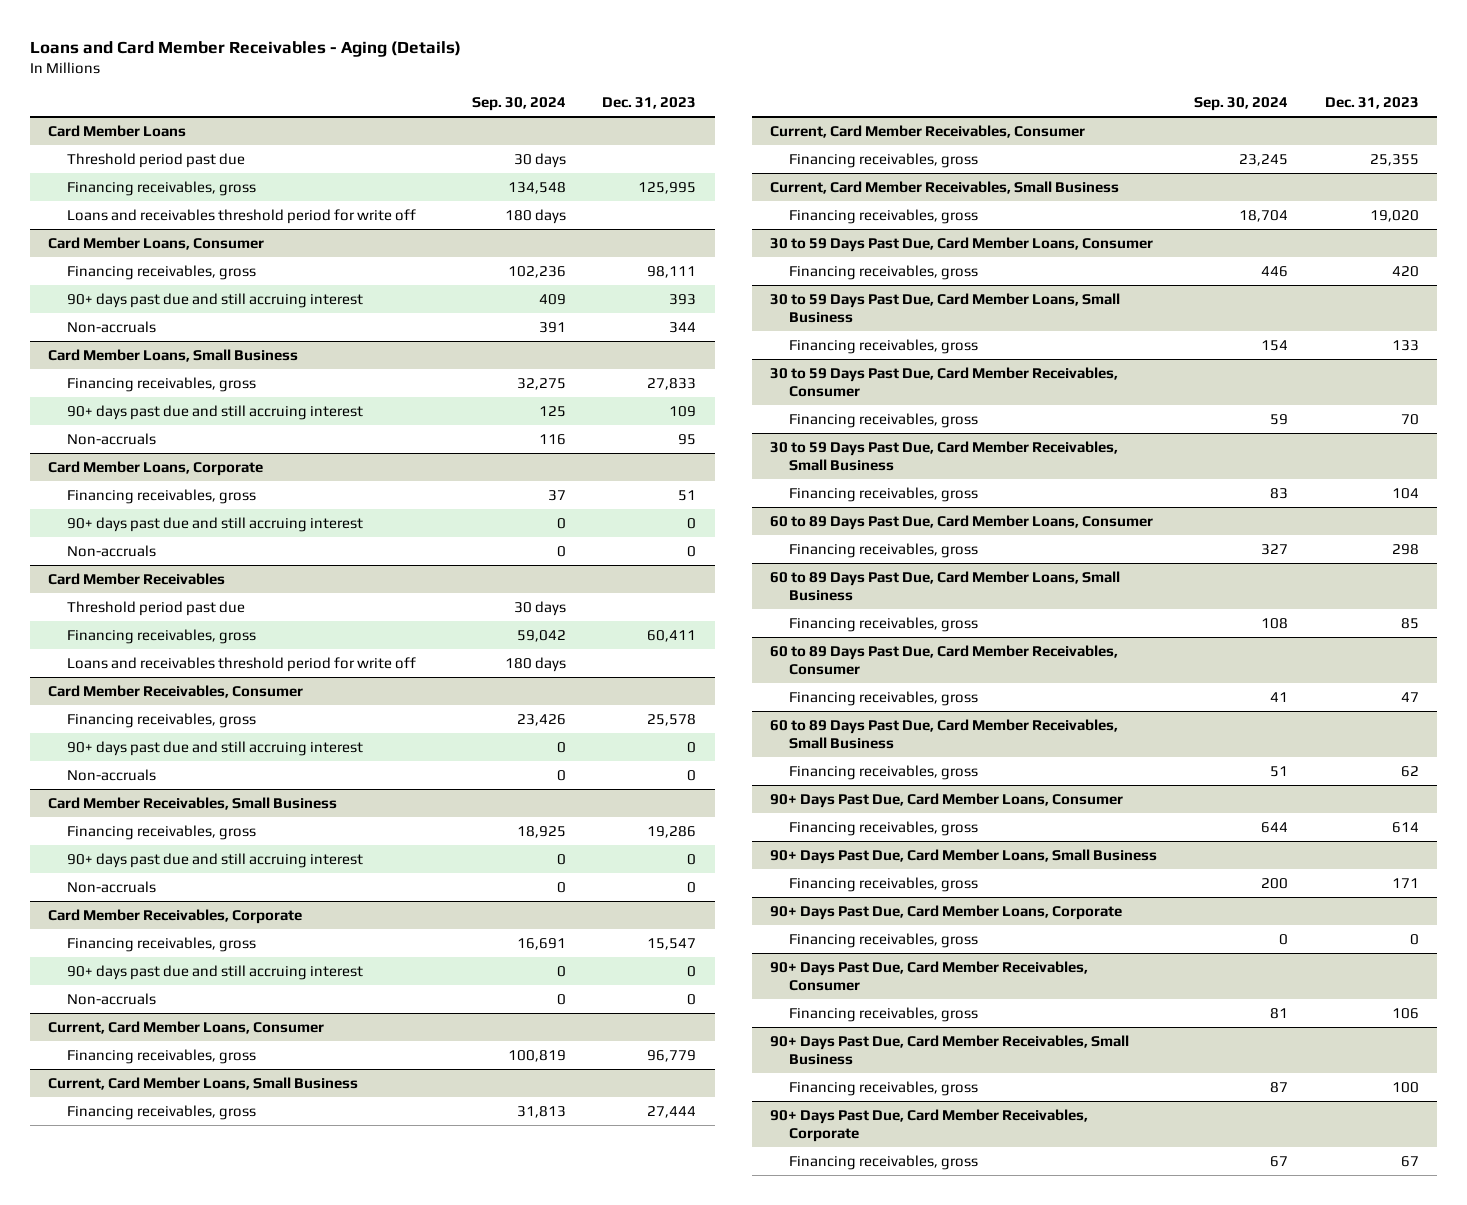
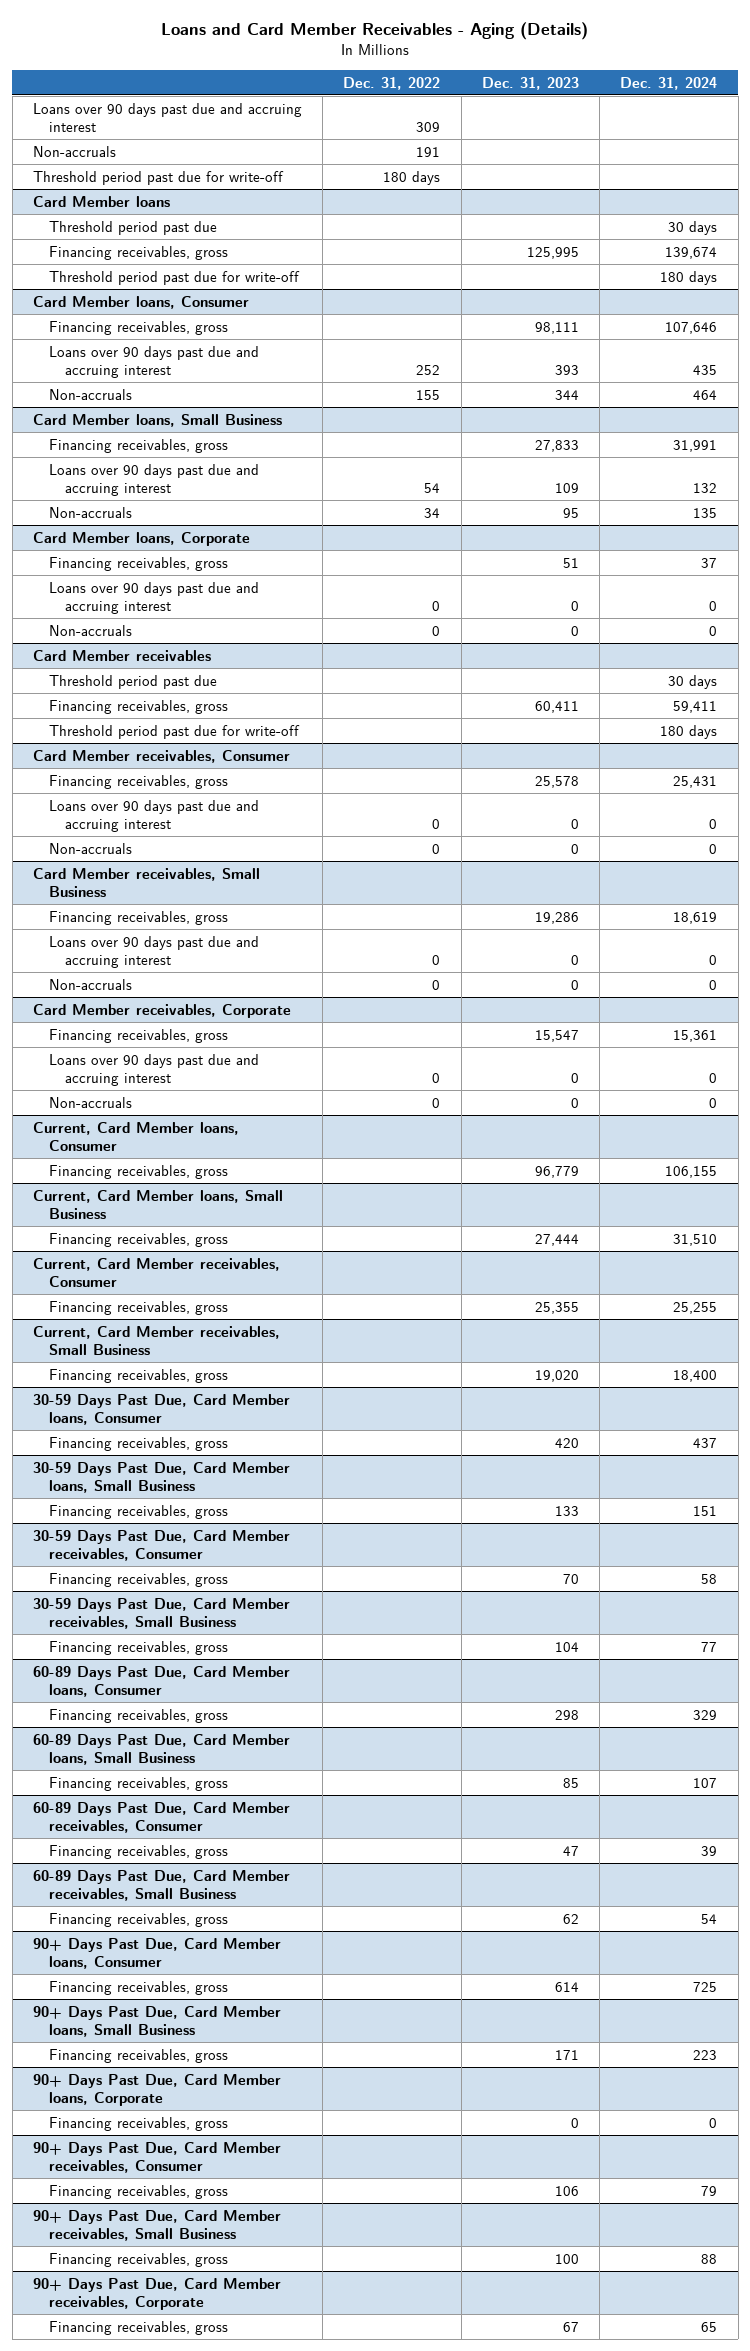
[471,97,566,112] Sep. 30, 2024 -> none
none -> [343,76,441,90] Dec. 31, 2022
none -> [620,76,718,90] Dec. 31, 2024
none -> [32,102,302,132] Loans over 90 days past due and accruing interest
none -> [32,145,116,157] Non-accruals
none -> [32,170,284,185] Threshold period past due for write-off
[48,124,187,137] Card Member Loans -> [32,195,170,207] Card Member loans
[67,208,417,224] Loans and receivables threshold period for write off -> [49,270,301,285] Threshold period past due for write-off
[48,236,265,250] Card Member Loans, Consumer -> [32,295,249,309] Card Member loans, Consumer
[67,292,364,308] 90+ days past due and still accruing interest -> [49,345,260,378] Loans over 90 days past due and accruing interest
[48,348,299,362] Card Member Loans, Small Business -> [32,413,282,427] Card Member loans, Small Business
[67,404,364,420] 90+ days past due and still accruing interest -> [49,463,260,496] Loans over 90 days past due and accruing interest
[48,460,264,476] Card Member Loans, Corporate -> [32,531,250,546] Card Member loans, Corporate
[67,516,364,532] 90+ days past due and still accruing interest -> [49,581,260,614] Loans over 90 days past due and accruing interest
[48,572,226,585] Card Member Receivables -> [32,649,211,661] Card Member receivables
[67,656,417,672] Loans and receivables threshold period for write off -> [49,724,301,739] Threshold period past due for write-off
[48,684,304,698] Card Member Receivables, Consumer -> [32,749,290,763] Card Member receivables, Consumer
[67,740,364,756] 90+ days past due and still accruing interest -> [49,799,260,832] Loans over 90 days past due and accruing interest
[48,796,338,810] Card Member Receivables, Small Business -> [32,867,260,897] Card Member receivables, Small Business
[67,852,364,868] 90+ days past due and still accruing interest -> [49,935,260,968] Loans over 90 days past due and accruing interest
[48,908,303,924] Card Member Receivables, Corporate -> [32,1003,291,1018] Card Member receivables, Corporate
[67,964,364,980] 90+ days past due and still accruing interest -> [49,1053,260,1086] Loans over 90 days past due and accruing interest
[48,1020,325,1034] Current, Card Member Loans, Consumer -> [32,1121,239,1151] Current, Card Member loans, Consumer
[48,1076,359,1090] Current, Card Member Loans, Small Business -> [32,1189,283,1219] Current, Card Member loans, Small Business
[770,124,1086,138] Current, Card Member Receivables, Consumer -> [32,1257,280,1287] Current, Card Member receivables, Consumer
[770,180,1120,194] Current, Card Member Receivables, Small Business -> [32,1325,280,1355] Current, Card Member receivables, Small Business
[770,236,1154,252] 30 to 59 Days Past Due, Card Member Loans, Consumer -> [32,1393,290,1425] 30-59 Days Past Due, Card Member loans, Consumer
[770,292,1121,323] 30 to 59 Days Past Due, Card Member Loans, Small Business -> [32,1461,290,1493] 30-59 Days Past Due, Card Member loans, Small Business
[770,366,1119,397] 30 to 59 Days Past Due, Card Member Receivables, Consumer -> [32,1529,290,1561] 30-59 Days Past Due, Card Member receivables, Consumer
[770,440,1119,471] 30 to 59 Days Past Due, Card Member Receivables, Small Business -> [32,1597,290,1629] 30-59 Days Past Due, Card Member receivables, Small Business
[770,514,1154,530] 60 to 89 Days Past Due, Card Member Loans, Consumer -> [32,1665,290,1697] 60-89 Days Past Due, Card Member loans, Consumer
[770,570,1121,601] 60 to 89 Days Past Due, Card Member Loans, Small Business -> [32,1733,290,1765] 60-89 Days Past Due, Card Member loans, Small Business
[770,644,1119,675] 60 to 89 Days Past Due, Card Member Receivables, Consumer -> [32,1801,290,1833] 60-89 Days Past Due, Card Member receivables, Consumer
[770,718,1119,749] 60 to 89 Days Past Due, Card Member Receivables, Small Business -> [32,1869,290,1901] 60-89 Days Past Due, Card Member receivables, Small Business
[770,792,1124,808] 90+ Days Past Due, Card Member Loans, Consumer -> [32,1937,281,1969] 90+ Days Past Due, Card Member loans, Consumer
[770,848,1158,864] 90+ Days Past Due, Card Member Loans, Small Business -> [32,2005,281,2037] 90+ Days Past Due, Card Member loans, Small Business
[770,904,1123,920] 90+ Days Past Due, Card Member Loans, Corporate -> [32,2073,281,2106] 90+ Days Past Due, Card Member loans, Corporate
[770,960,1089,991] 90+ Days Past Due, Card Member Receivables, Consumer -> [32,2141,281,2173] 90+ Days Past Due, Card Member receivables, Consumer
[770,1034,1130,1065] 90+ Days Past Due, Card Member Receivables, Small Business -> [32,2209,281,2241] 90+ Days Past Due, Card Member receivables, Small Business
[770,1108,1089,1142] 90+ Days Past Due, Card Member Receivables, Corporate -> [32,2277,281,2310] 90+ Days Past Due, Card Member receivables, Corporate

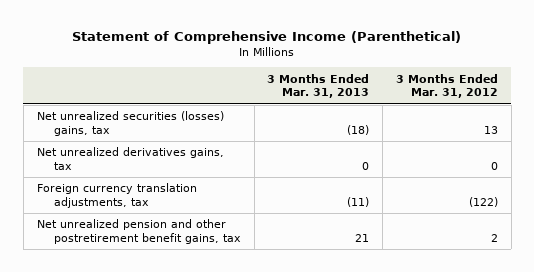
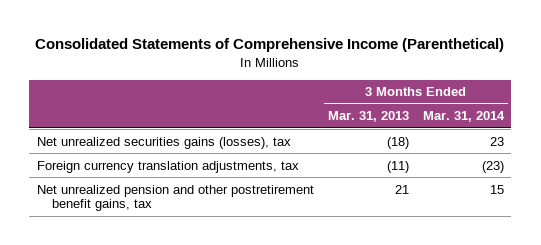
[72,30,462,44] Statement of Comprehensive Income (Parenthetical) -> [35,38,505,53] Consolidated Statements of Comprehensive Income (Parenthetical)
[395,73,498,99] 3 Months Ended Mar. 31, 2012 -> none
none -> [423,111,506,123] Mar. 31, 2014
[36,147,224,171] Net unrealized derivatives gains, tax -> none
[36,111,224,137] Net unrealized securities (losses) gains, tax -> [36,136,291,149] Net unrealized securities gains (losses), tax

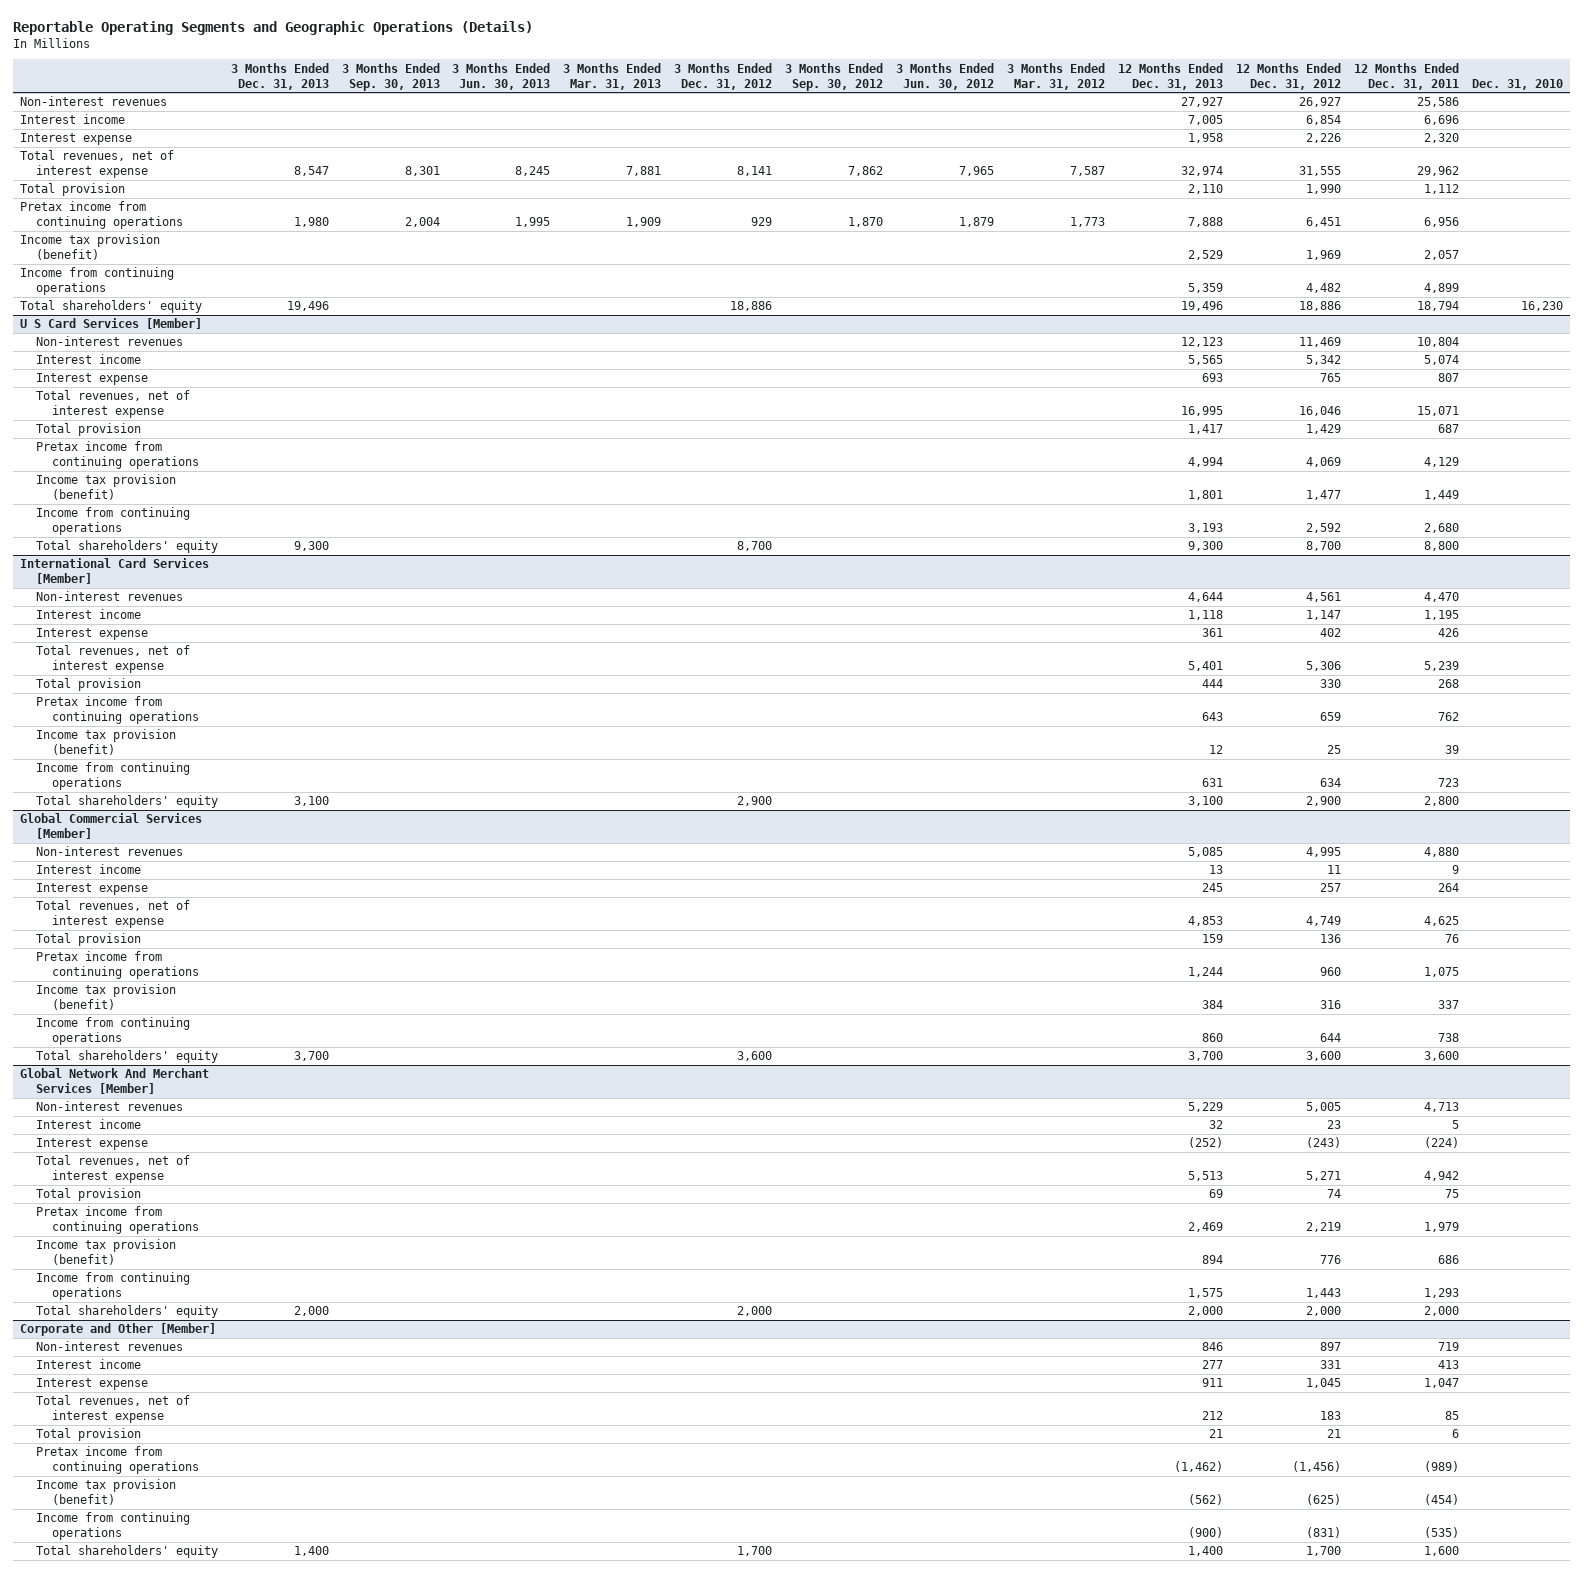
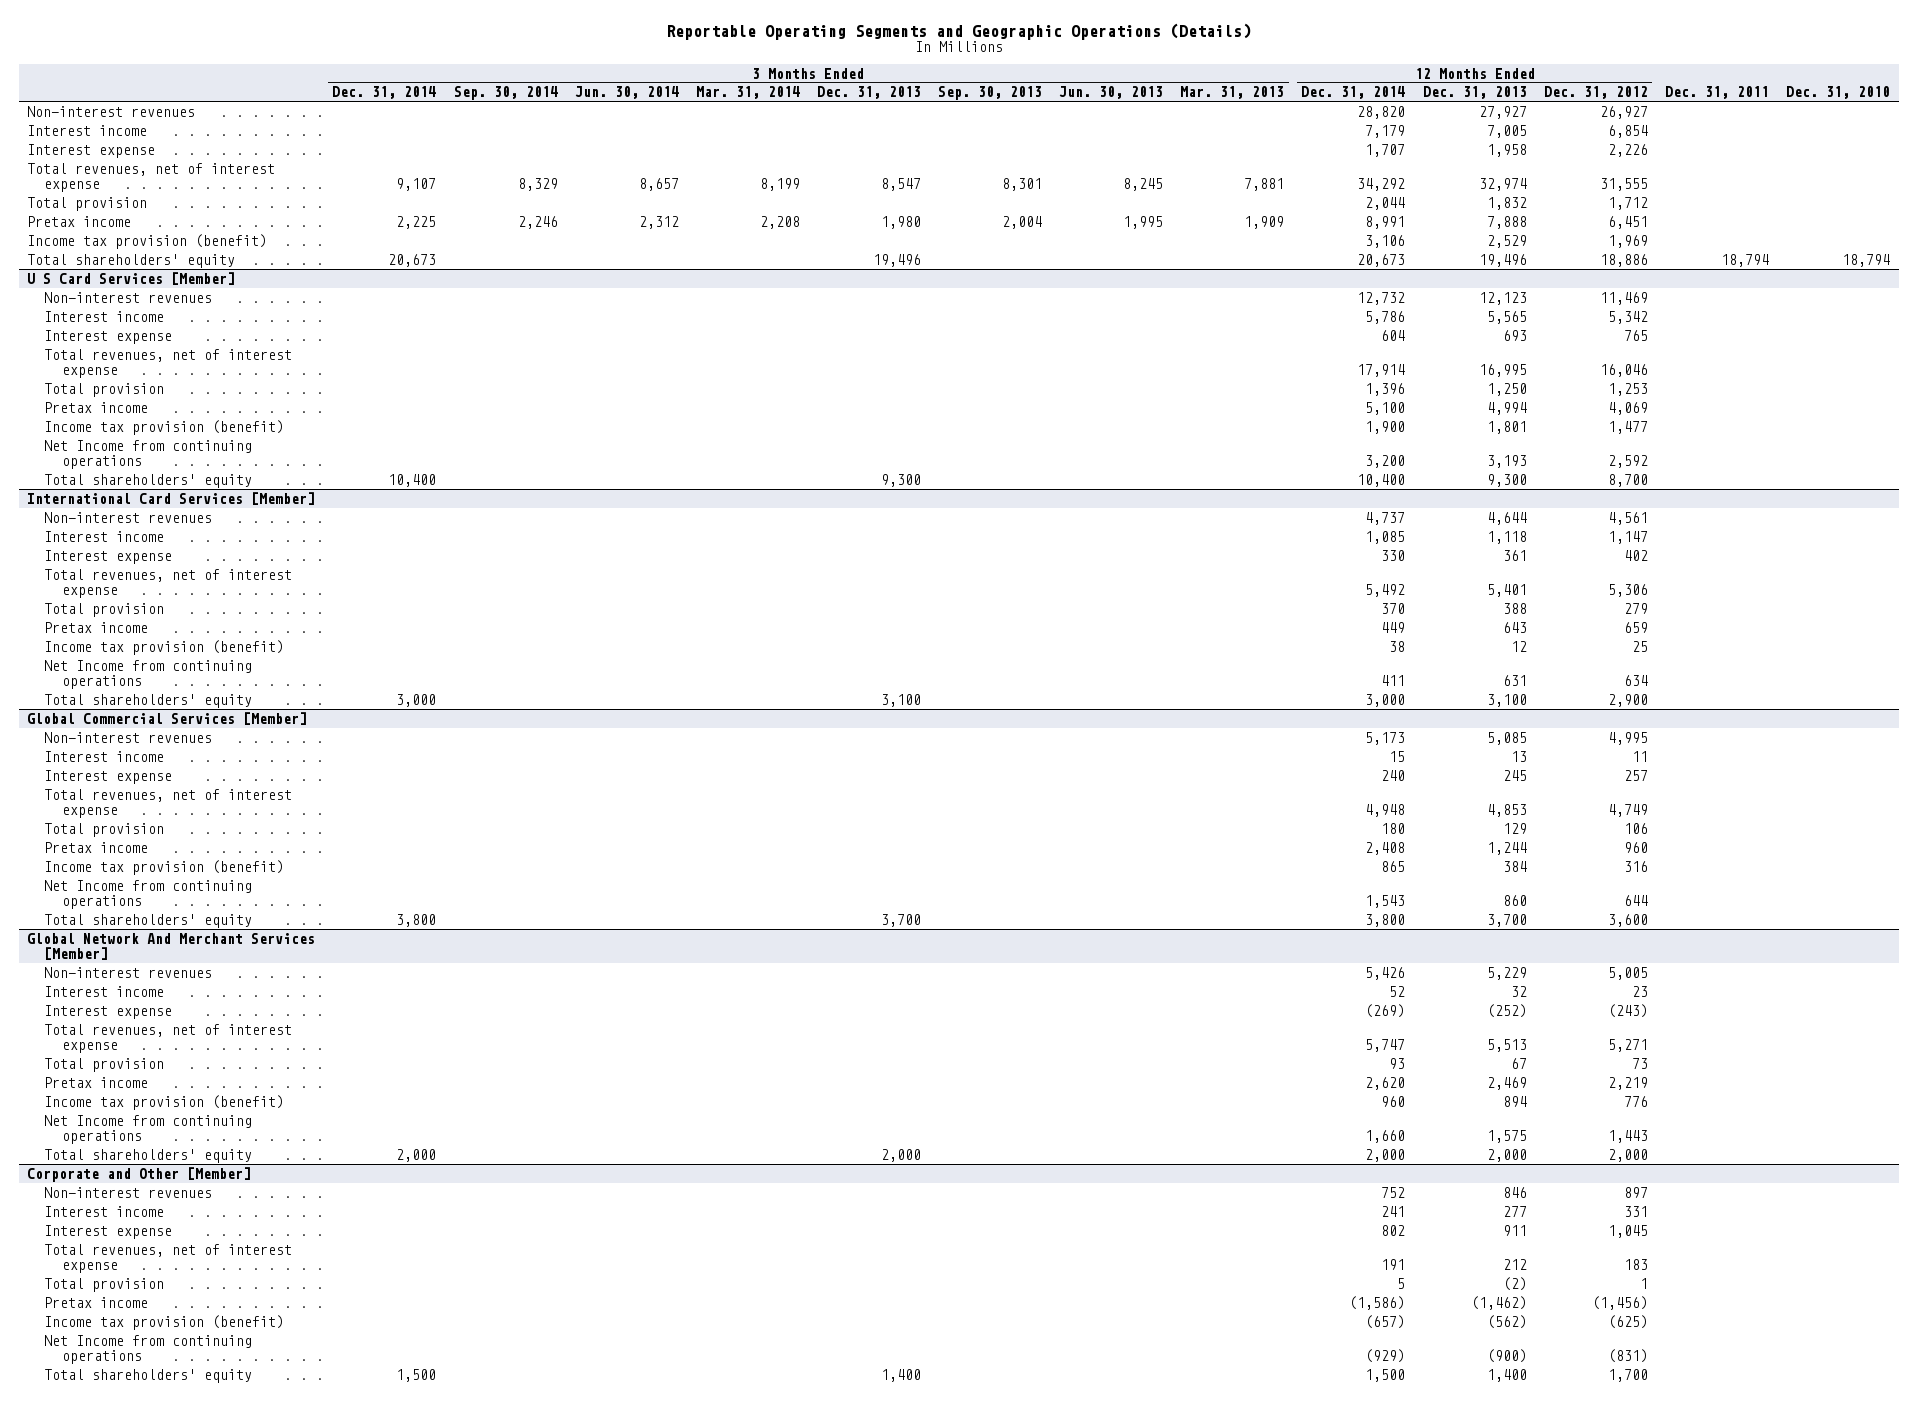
[674,62,773,90] 3 Months Ended Dec. 31, 2012 -> none
[785,62,884,91] 3 Months Ended Sep. 30, 2012 -> none
[896,62,995,90] 3 Months Ended Jun. 30, 2012 -> none
[1007,62,1106,90] 3 Months Ended Mar. 31, 2012 -> none
[1354,62,1460,90] 12 Months Ended Dec. 31, 2011 -> none
none -> [332,86,437,100] Dec. 31, 2014
none -> [453,86,558,101] Sep. 30, 2014
none -> [574,86,679,100] Jun. 30, 2014
none -> [695,86,800,100] Mar. 31, 2014
none -> [1301,86,1406,100] Dec. 31, 2014
none -> [1664,86,1769,100] Dec. 31, 2011
[1188,184,1224,195] 2,110 -> [1486,196,1527,210] 1,832
[1306,184,1342,195] 1,990 -> [1607,196,1648,210] 1,712
[19,201,183,230] Pretax income from continuing operations -> [27,215,132,227] Pretax income
[19,267,174,296] Income from continuing operations -> none
[1521,301,1564,312] 16,230 -> [1842,253,1891,267] 18,794
[1188,424,1224,435] 1,417 -> [1486,382,1527,396] 1,250
[1306,424,1342,435] 1,429 -> [1607,382,1648,396] 1,253
[35,441,199,470] Pretax income from continuing operations -> [44,401,149,413] Pretax income
[35,507,190,536] Income from continuing operations -> [44,439,253,469] Net Income from continuing operations
[1202,679,1224,689] 444 -> [1502,602,1527,614] 388
[1320,679,1342,689] 330 -> [1623,602,1648,614] 279
[35,696,199,725] Pretax income from continuing operations -> [44,621,149,633] Pretax income
[35,762,190,791] Income from continuing operations -> [44,659,253,689] Net Income from continuing operations
[1202,934,1224,944] 159 -> [1502,822,1527,834] 129
[1320,934,1342,944] 136 -> [1623,822,1648,834] 106
[35,951,199,980] Pretax income from continuing operations -> [44,841,149,853] Pretax income
[35,1017,190,1046] Income from continuing operations -> [44,879,253,909] Net Income from continuing operations
[1209,1189,1224,1199] 69 -> [1510,1057,1527,1069] 67
[1327,1189,1342,1199] 74 -> [1631,1057,1648,1069] 73
[35,1206,199,1235] Pretax income from continuing operations -> [44,1076,149,1088] Pretax income
[35,1272,190,1301] Income from continuing operations -> [44,1114,253,1144] Net Income from continuing operations
[1209,1429,1224,1439] 21 -> [1502,1276,1527,1291] (2)
[1327,1429,1342,1439] 21 -> [1639,1277,1648,1289] 1
[35,1446,199,1475] Pretax income from continuing operations -> [44,1296,149,1308] Pretax income
[35,1512,190,1541] Income from continuing operations -> [44,1334,253,1364] Net Income from continuing operations

